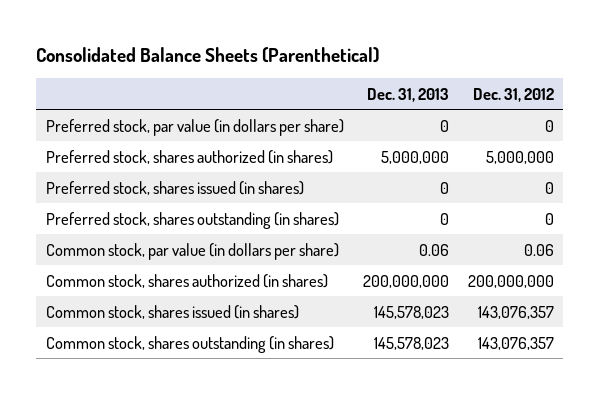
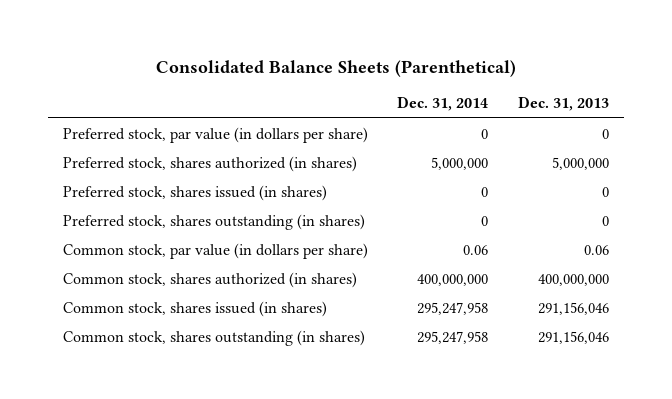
[472,87,554,102] Dec. 31, 2012 -> none
none -> [397,96,489,112] Dec. 31, 2014
[362,274,449,288] 200,000,000 -> [537,273,609,286] 400,000,000
[373,305,449,319] 145,578,023 -> [537,301,609,315] 291,156,046
[373,336,449,350] 145,578,023 -> [537,330,609,344] 291,156,046

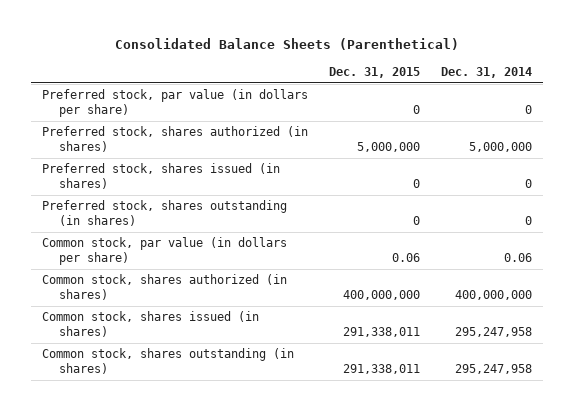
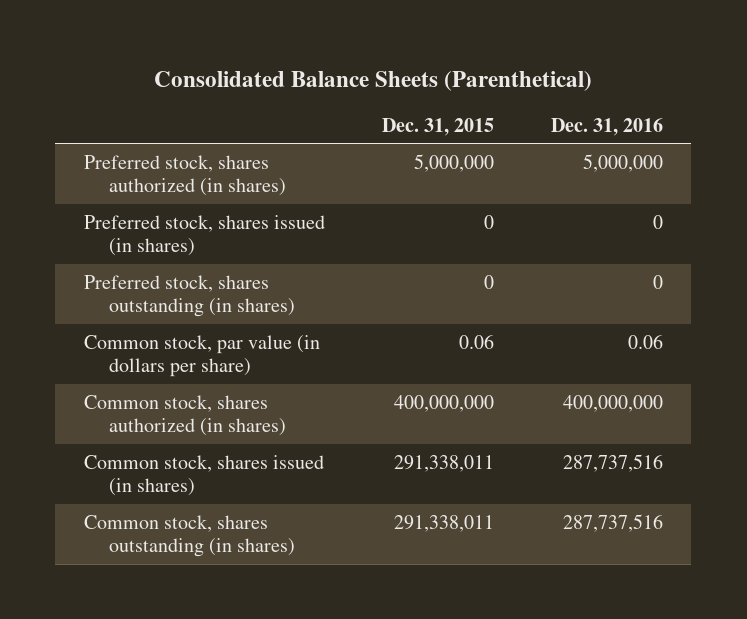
[441,66,533,78] Dec. 31, 2014 -> none
none -> [550,117,663,136] Dec. 31, 2016
[41,89,308,117] Preferred stock, par value (in dollars per share) -> none

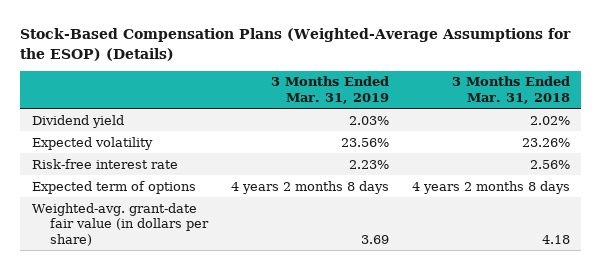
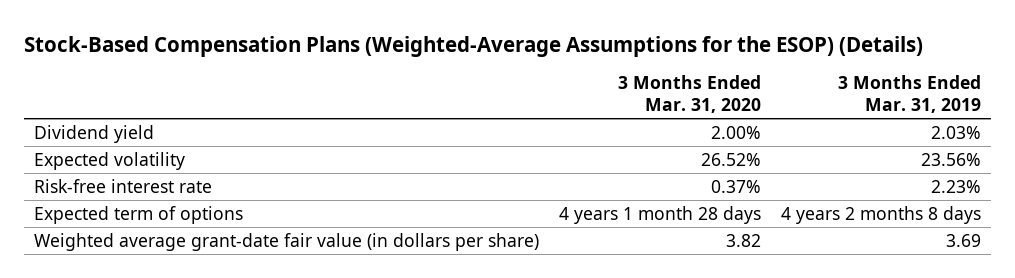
[451,76,570,104] 3 Months Ended Mar. 31, 2018 -> none
none -> [618,75,762,113] 3 Months Ended Mar. 31, 2020
[31,202,209,246] Weighted-avg. grant-date fair value (in dollars per share) -> [34,232,540,251] Weighted average grant-date fair value (in dollars per share)

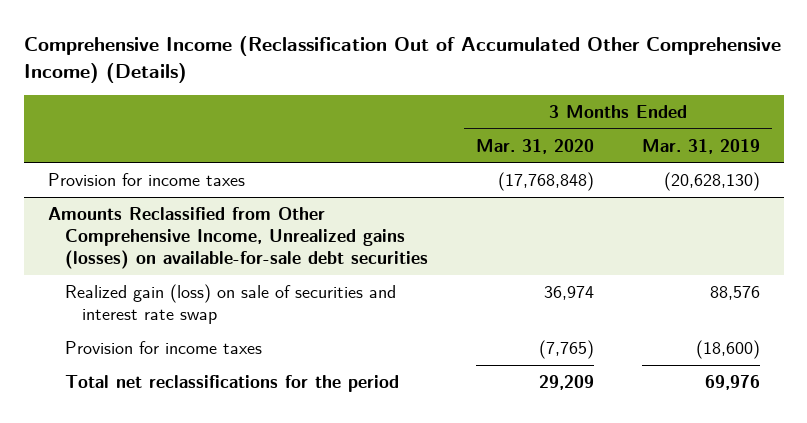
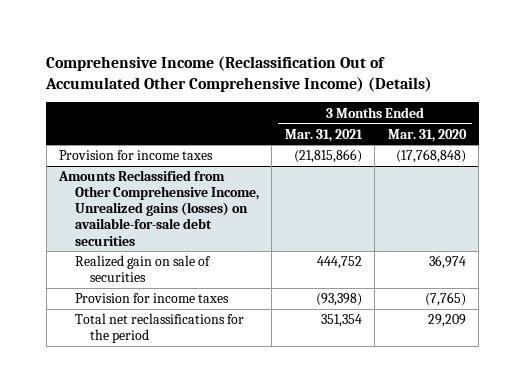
[641,138,760,154] Mar. 31, 2019 -> none
none -> [284,128,363,142] Mar. 31, 2021
[64,283,396,325] Realized gain (loss) on sale of securities and interest rate swap -> [74,255,211,283] Realized gain on sale of securities

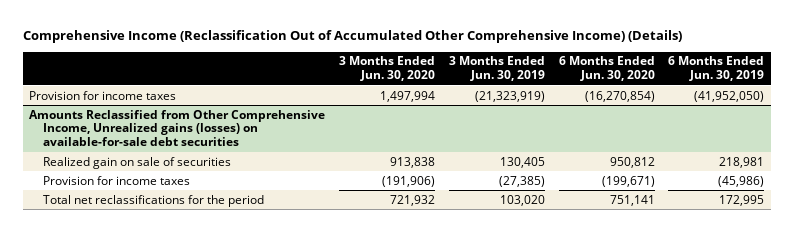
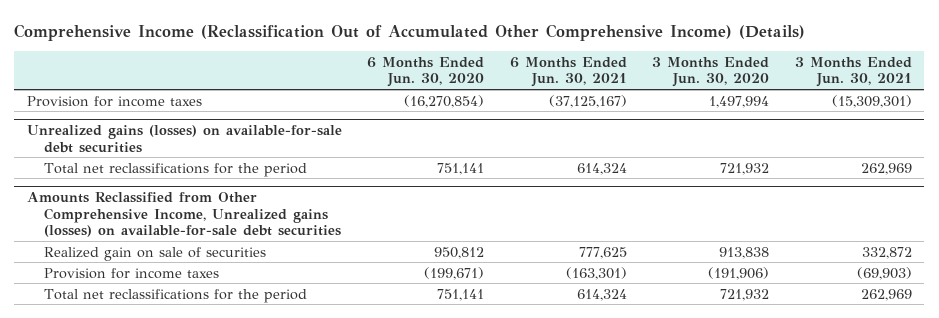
[448,56,545,82] 3 Months Ended Jun. 30, 2019 -> none
[668,56,765,82] 6 Months Ended Jun. 30, 2019 -> none
none -> [509,56,627,88] 6 Months Ended Jun. 30, 2021
none -> [794,56,912,88] 3 Months Ended Jun. 30, 2021
none -> [27,124,343,153] Unrealized gains (losses) on available-for-sale debt securities
none -> [44,162,308,177] Total net reclassifications for the period

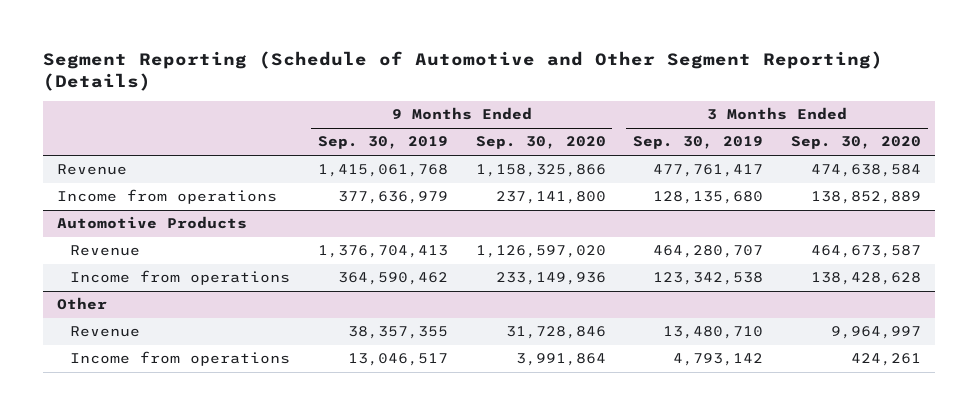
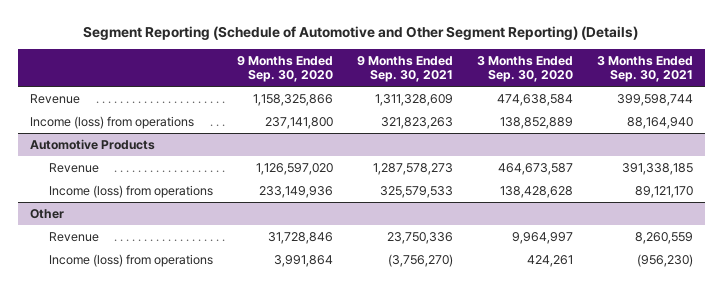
[317,136,448,150] Sep. 30, 2019 -> none
[633,136,764,150] Sep. 30, 2019 -> none
none -> [357,55,454,83] 9 Months Ended Sep. 30, 2021
none -> [596,55,693,83] 3 Months Ended Sep. 30, 2021
[56,189,277,205] Income from operations -> [29,115,194,129] Income (loss) from operations
[70,270,291,286] Income from operations -> [49,184,214,198] Income (loss) from operations
[70,351,291,367] Income from operations -> [49,253,214,267] Income (loss) from operations

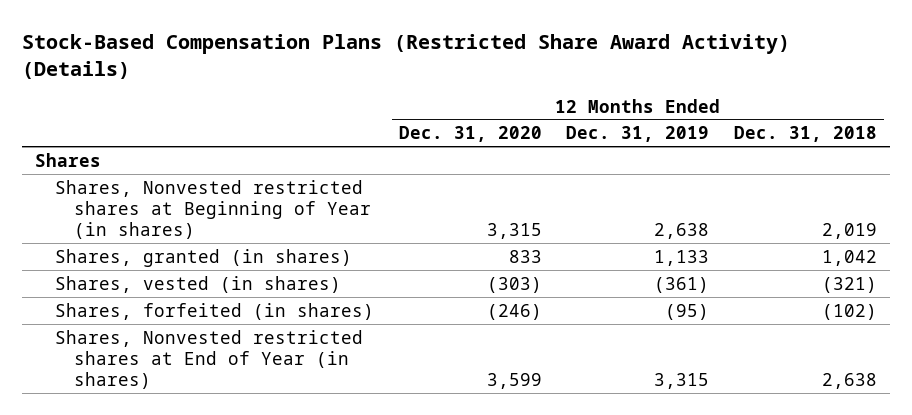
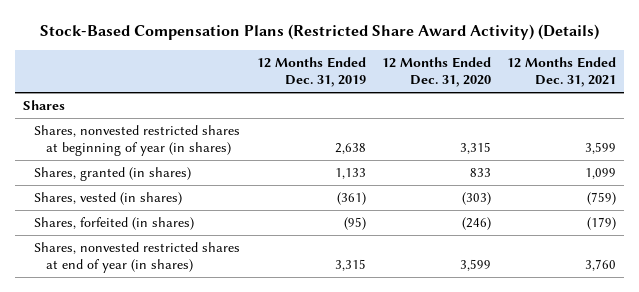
[734,126,878,143] Dec. 31, 2018 -> none
none -> [507,56,617,88] 12 Months Ended Dec. 31, 2021
[54,179,372,239] Shares, Nonvested restricted shares at Beginning of Year (in shares) -> [34,124,241,157] Shares, nonvested restricted shares at beginning of year (in shares)
[54,329,363,389] Shares, Nonvested restricted shares at End of Year (in shares) -> [34,241,241,274] Shares, nonvested restricted shares at end of year (in shares)

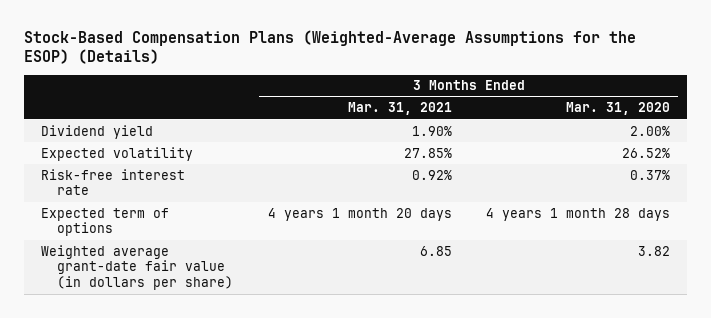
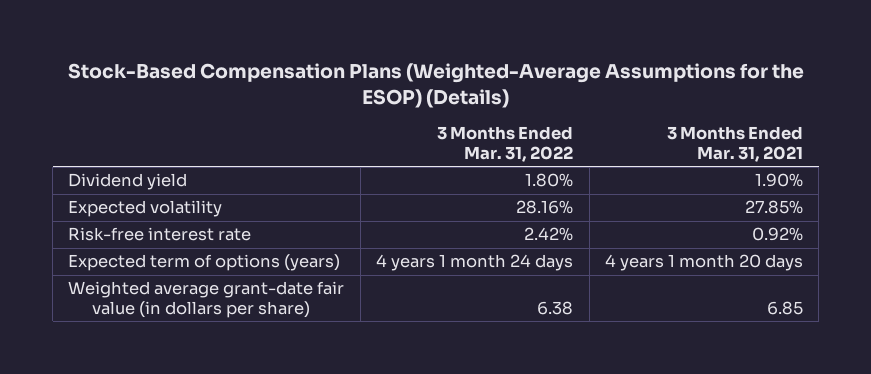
[565,102,670,116] Mar. 31, 2020 -> none
none -> [437,126,574,162] 3 Months Ended Mar. 31, 2022
[40,207,169,237] Expected term of options -> [68,254,341,272] Expected term of options (years)

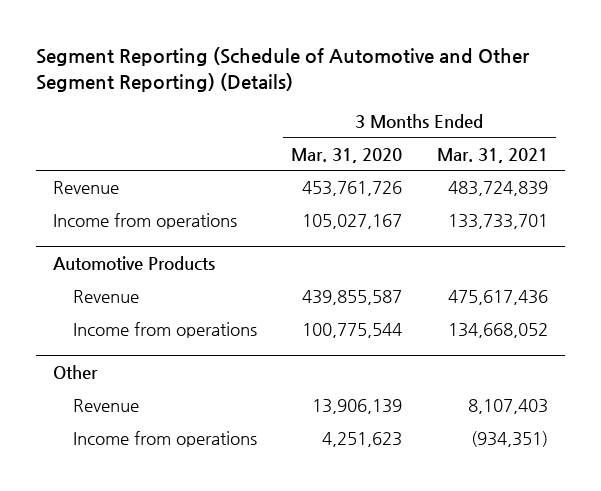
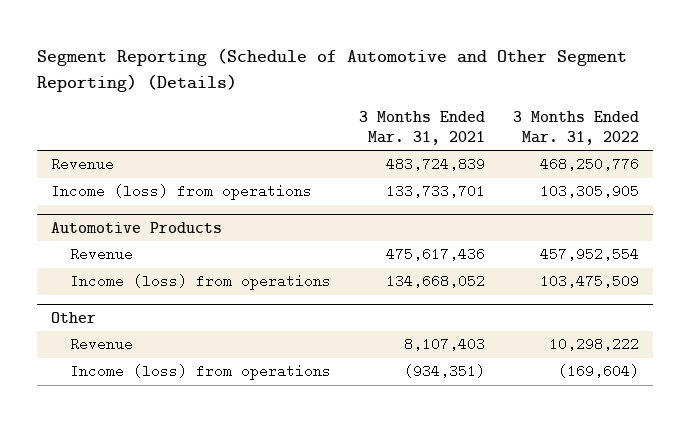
[291,147,403,163] Mar. 31, 2020 -> none
none -> [513,111,640,145] 3 Months Ended Mar. 31, 2022
[53,213,238,230] Income from operations -> [50,184,312,201] Income (loss) from operations
[73,322,258,339] Income from operations -> [70,274,332,291] Income (loss) from operations
[73,431,258,448] Income from operations -> [70,364,332,381] Income (loss) from operations

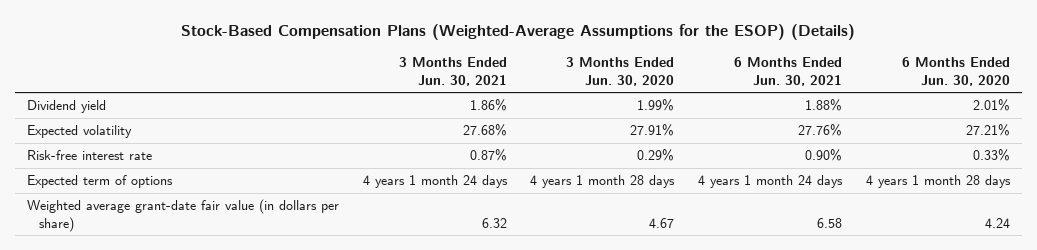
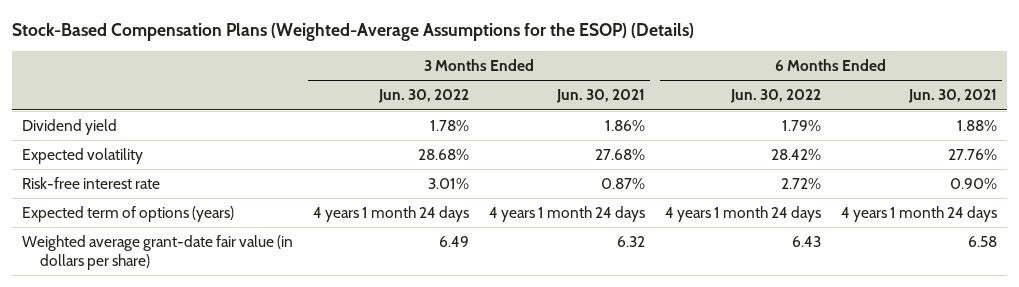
[566,57,675,86] 3 Months Ended Jun. 30, 2020 -> none
[902,57,1011,86] 6 Months Ended Jun. 30, 2020 -> none
none -> [378,89,470,104] Jun. 30, 2022
none -> [730,89,822,104] Jun. 30, 2022
[26,175,173,189] Expected term of options -> [22,205,235,222] Expected term of options (years)

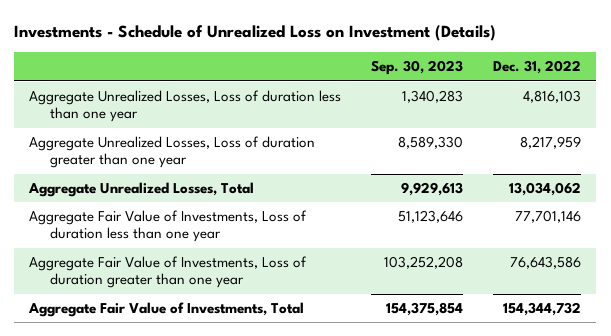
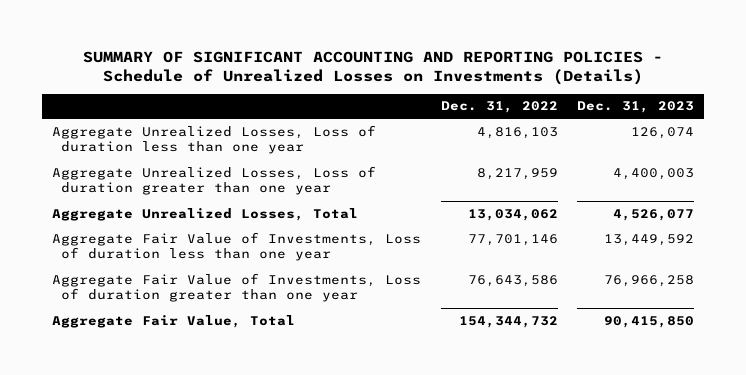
[14,25,497,42] Investments - Schedule of Unrealized Loss on Investment (Details) -> [83,50,664,86] SUMMARY OF SIGNIFICANT ACCOUNTING AND REPORTING POLICIES - Schedule of Unrealized Losses on Investments (Details)
[371,60,464,76] Sep. 30, 2023 -> none
none -> [577,101,695,114] Dec. 31, 2023
[28,302,305,318] Aggregate Fair Value of Investments, Total -> [52,314,296,328] Aggregate Fair Value, Total

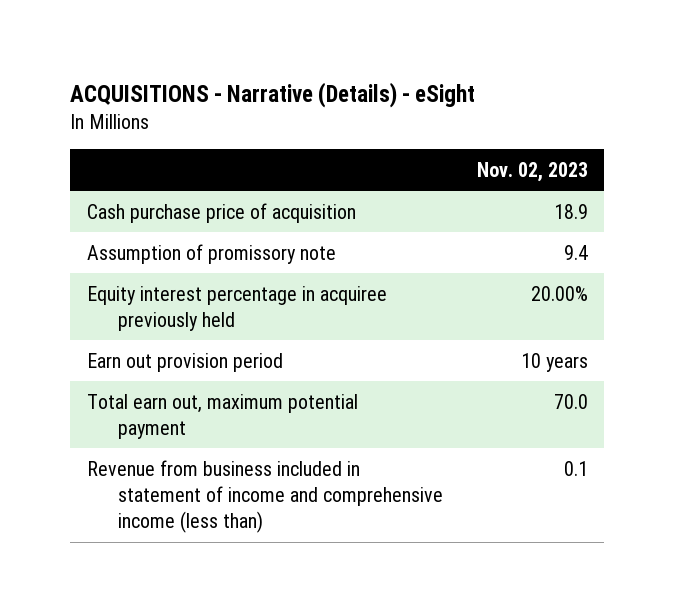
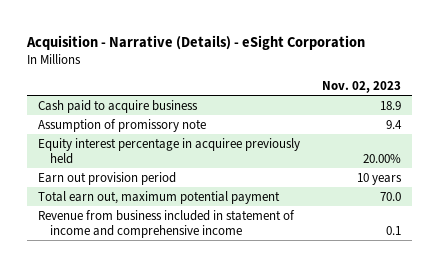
[70,81,476,108] ACQUISITIONS - Narrative (Details) - eSight -> [25,34,365,50] Acquisition - Narrative (Details) - eSight Corporation
[86,202,356,223] Cash purchase price of acquisition -> [37,99,198,113] Cash paid to acquire business
[86,459,444,533] Revenue from business included in statement of income and comprehensive income (less than) -> [37,209,295,238] Revenue from business included in statement of income and comprehensive income

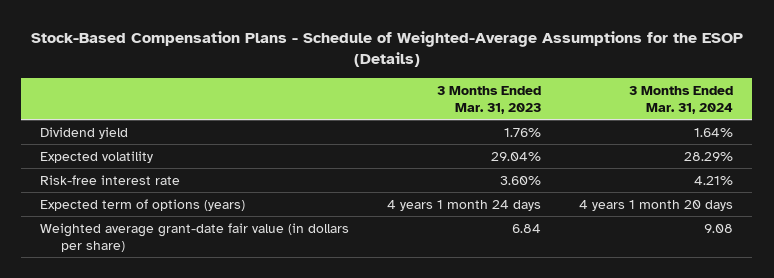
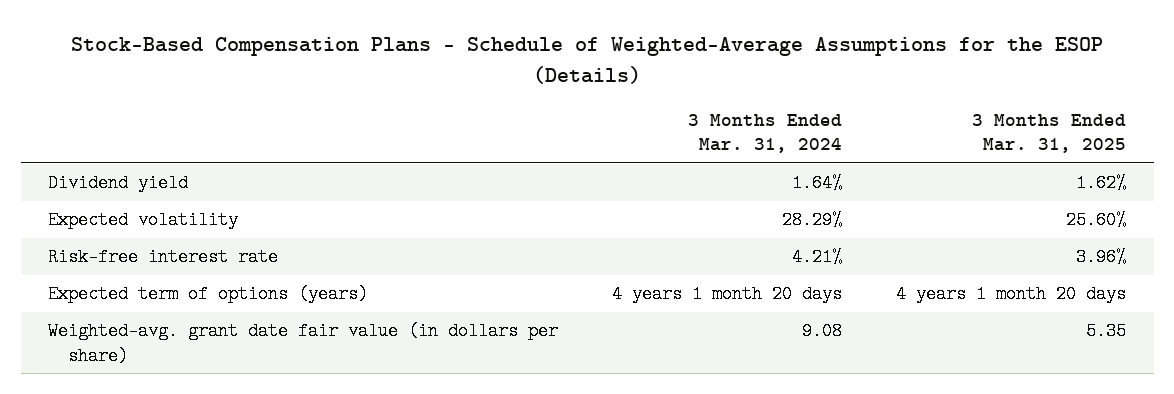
[437,86,542,114] 3 Months Ended Mar. 31, 2023 -> none
none -> [972,114,1127,154] 3 Months Ended Mar. 31, 2025
[40,222,350,252] Weighted average grant-date fair value (in dollars per share) -> [47,322,558,365] Weighted-avg. grant date fair value (in dollars per share)

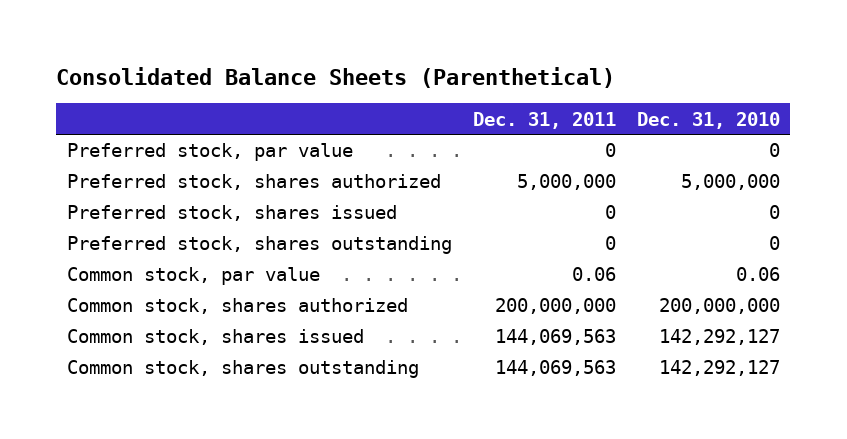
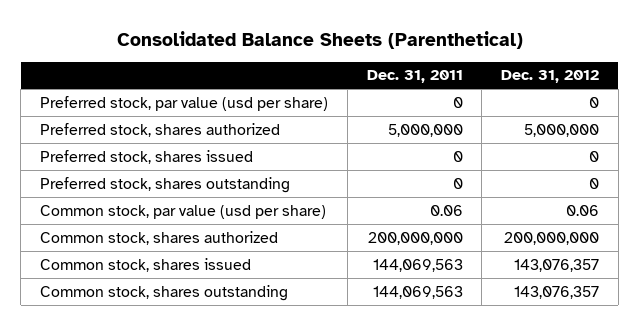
[636,111,780,129] Dec. 31, 2010 -> none
none -> [500,70,599,84] Dec. 31, 2012
[66,143,353,162] Preferred stock, par value -> [40,95,329,111] Preferred stock, par value (usd per share)
[66,267,320,286] Common stock, par value -> [40,204,327,219] Common stock, par value (usd per share)

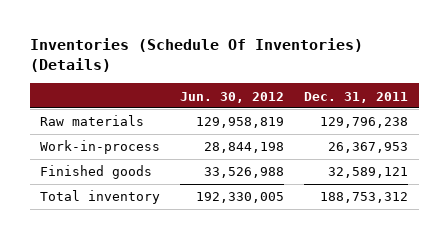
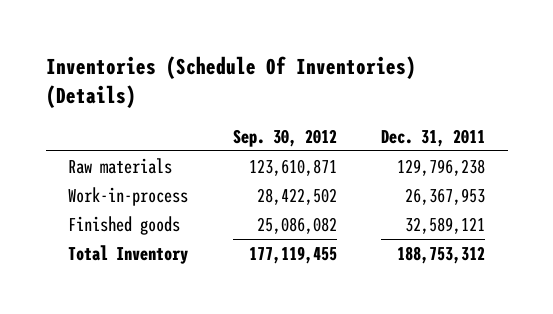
[180,91,285,103] Jun. 30, 2012 -> none
none -> [232,129,337,148] Sep. 30, 2012
[39,190,160,205] Total inventory -> [67,244,188,264] Total Inventory

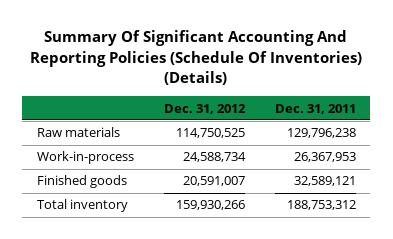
[45,56,416,109] Inventories (Schedule Of Inventories) (Details) -> [30,30,363,86] Summary Of Significant Accounting And Reporting Policies (Schedule Of Inventories) (Details)
[232,129,337,148] Sep. 30, 2012 -> none
none -> [163,103,246,114] Dec. 31, 2012
[67,244,188,264] Total Inventory -> [37,199,129,213] Total inventory

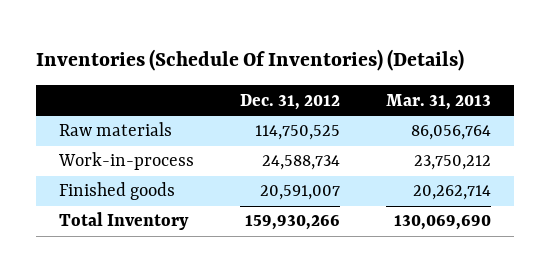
[30,30,363,86] Summary Of Significant Accounting And Reporting Policies (Schedule Of Inventories) (Details) -> [35,48,464,71] Inventories (Schedule Of Inventories) (Details)
[274,103,356,114] Dec. 31, 2011 -> none
none -> [385,93,491,110] Mar. 31, 2013
[37,199,129,213] Total inventory -> [58,212,189,231] Total Inventory

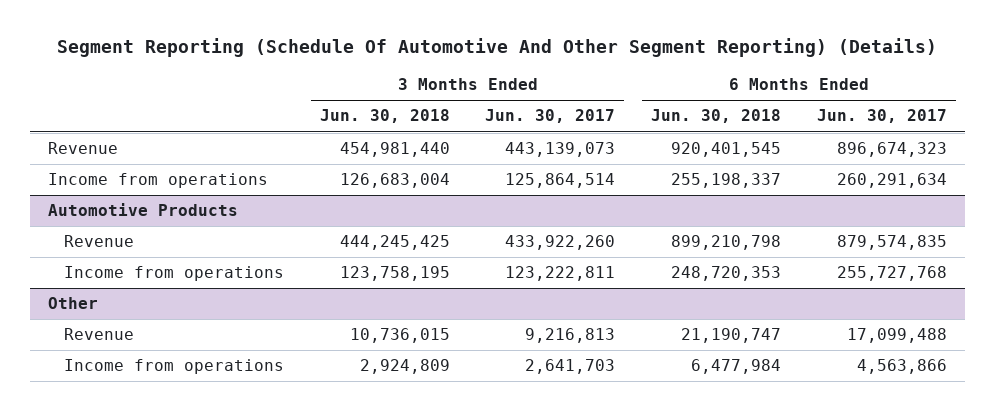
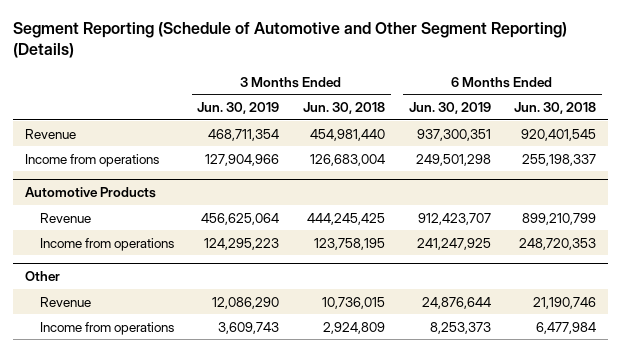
[57,38,938,58] Segment Reporting (Schedule Of Automotive And Other Segment Reporting) (Details) -> [12,22,567,59] Segment Reporting (Schedule of Automotive and Other Segment Reporting) (Details)
[485,109,616,124] Jun. 30, 2017 -> none
[816,109,947,124] Jun. 30, 2017 -> none
none -> [197,102,280,115] Jun. 30, 2019
none -> [408,102,491,115] Jun. 30, 2019
[671,235,782,251] 899,210,798 -> [522,212,597,225] 899,210,799
[681,328,782,344] 21,190,747 -> [533,296,597,309] 21,190,746

